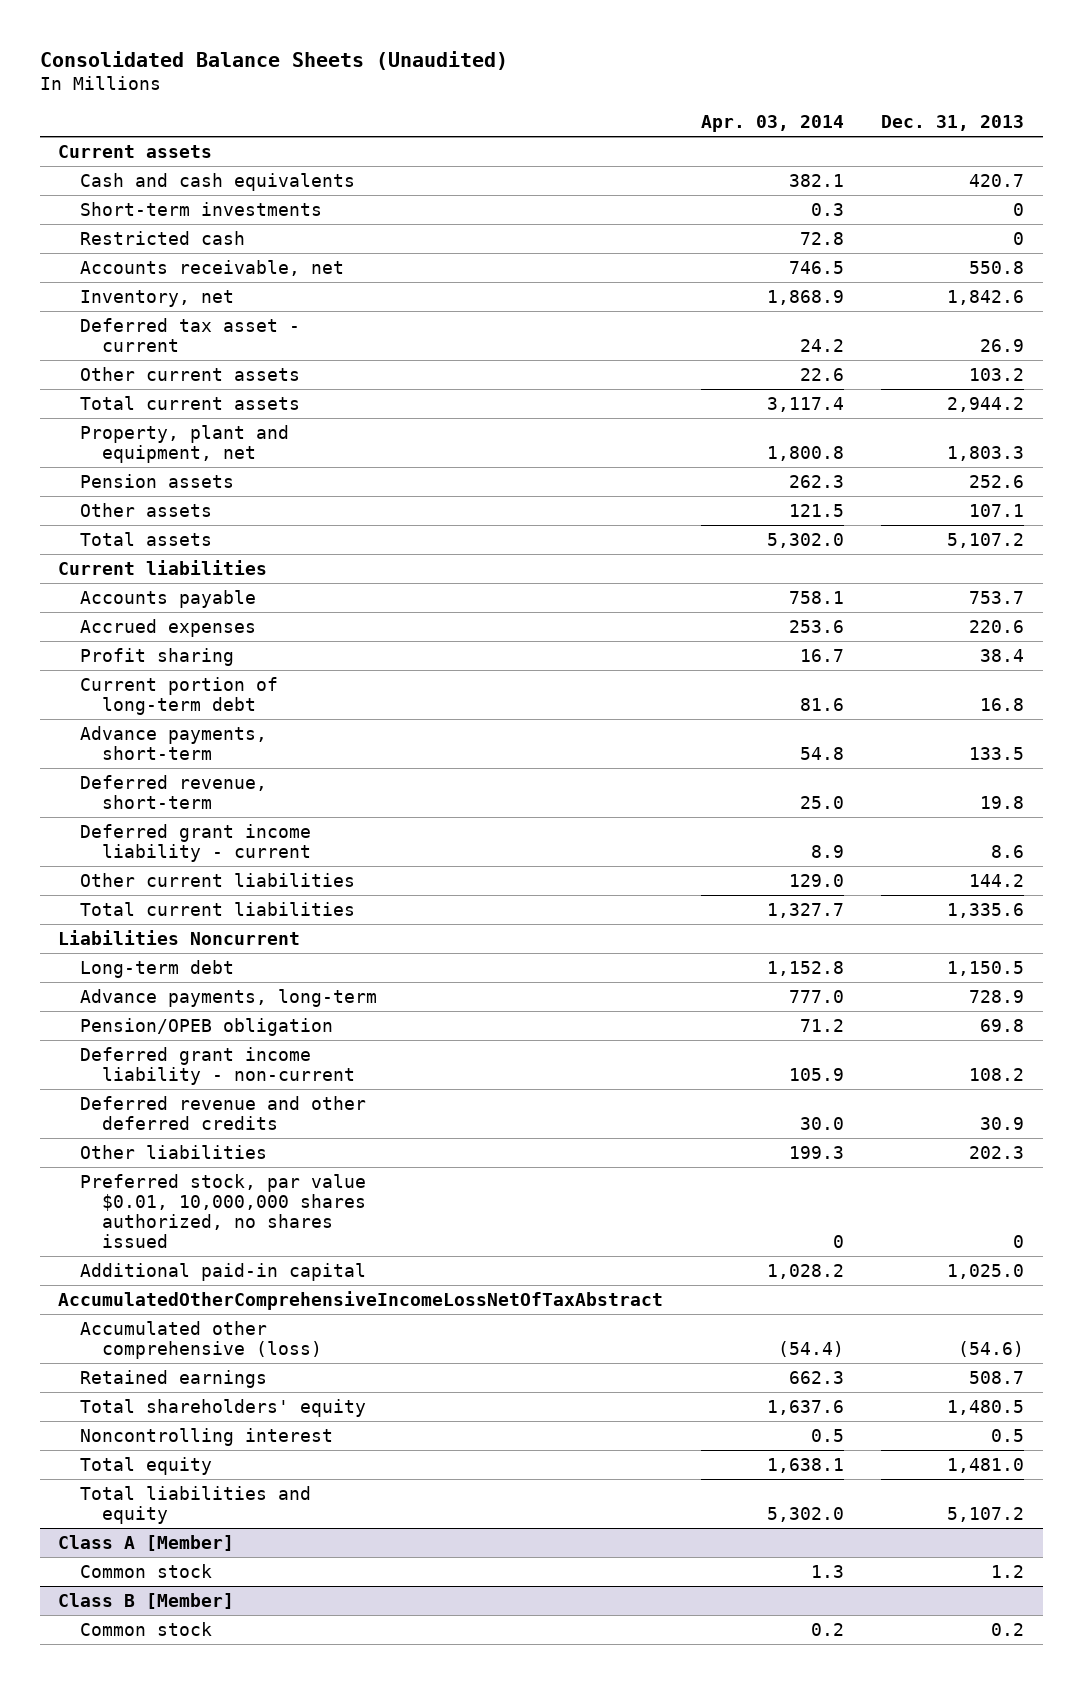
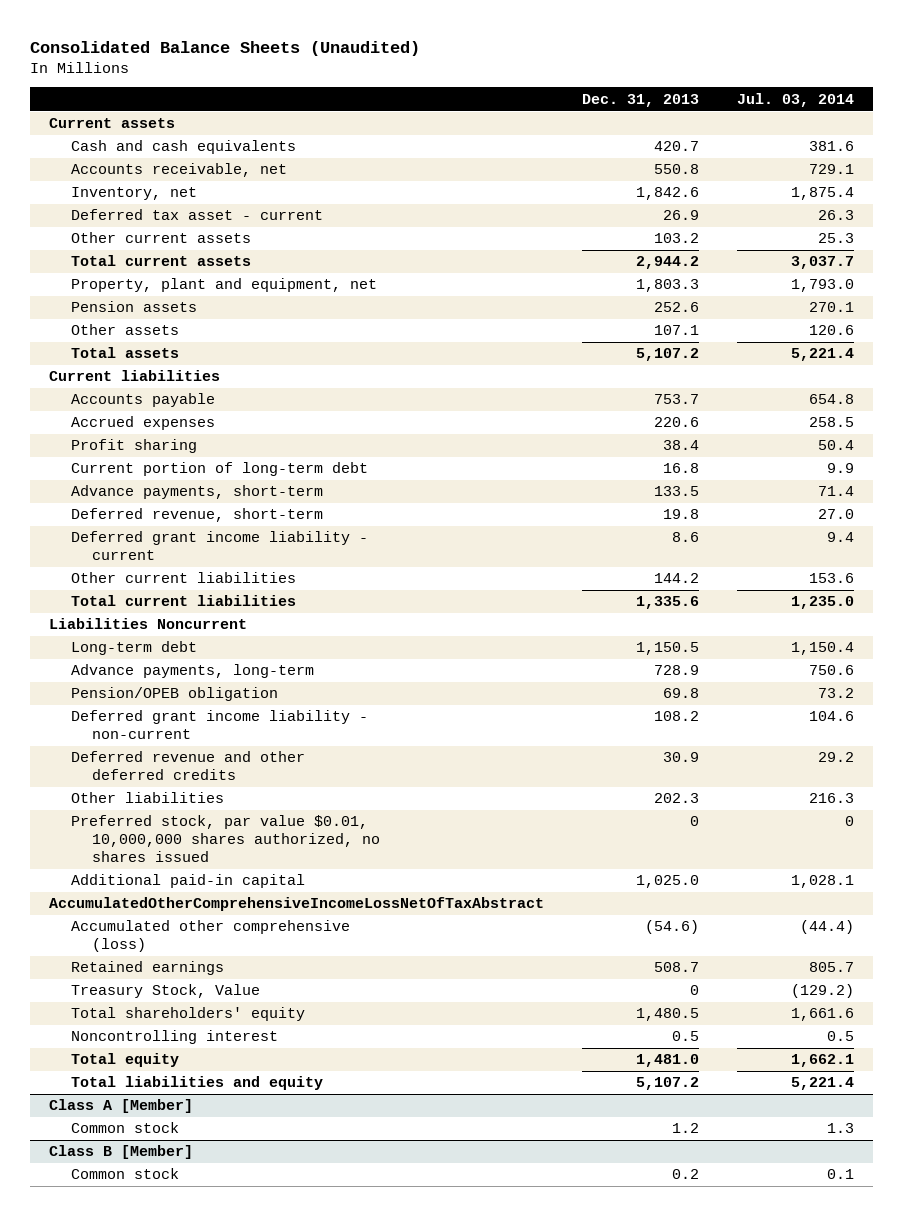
[700,115,844,133] Apr. 03, 2014 -> none
none -> [737,92,855,107] Jul. 03, 2014
[80,201,323,216] Short-term investments -> none
[80,230,246,245] Restricted cash -> none
none -> [70,984,260,999] Treasury Stock, Value

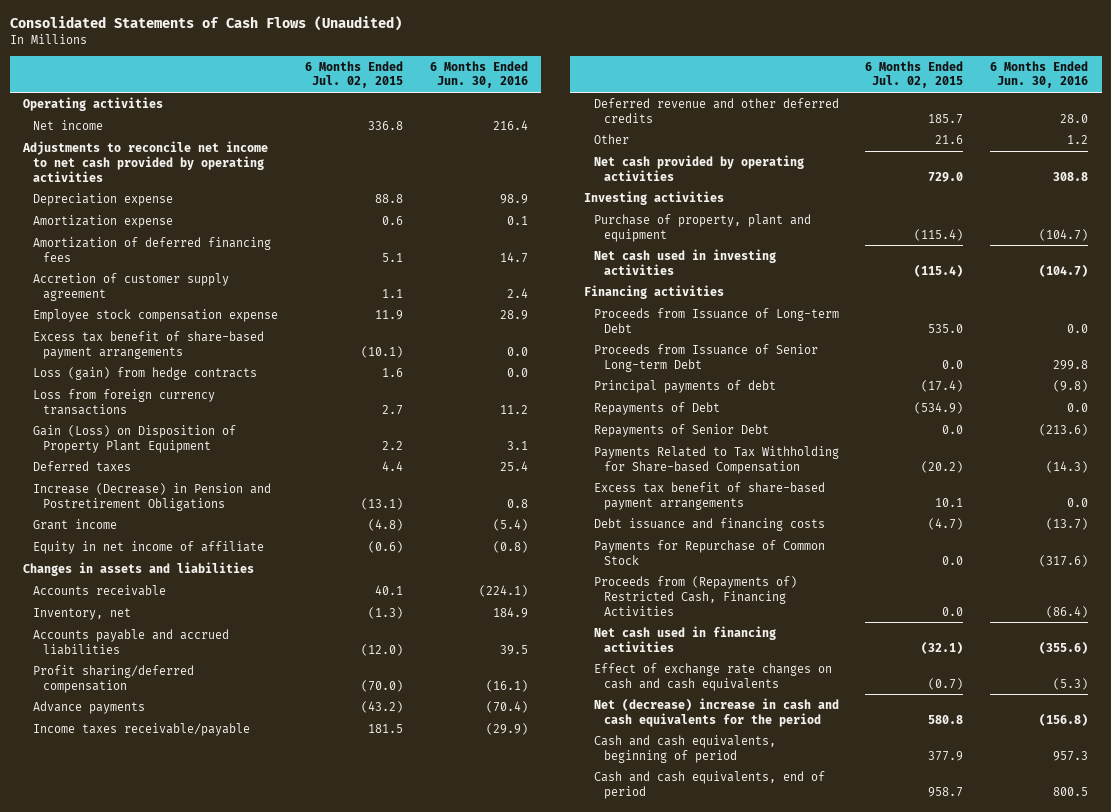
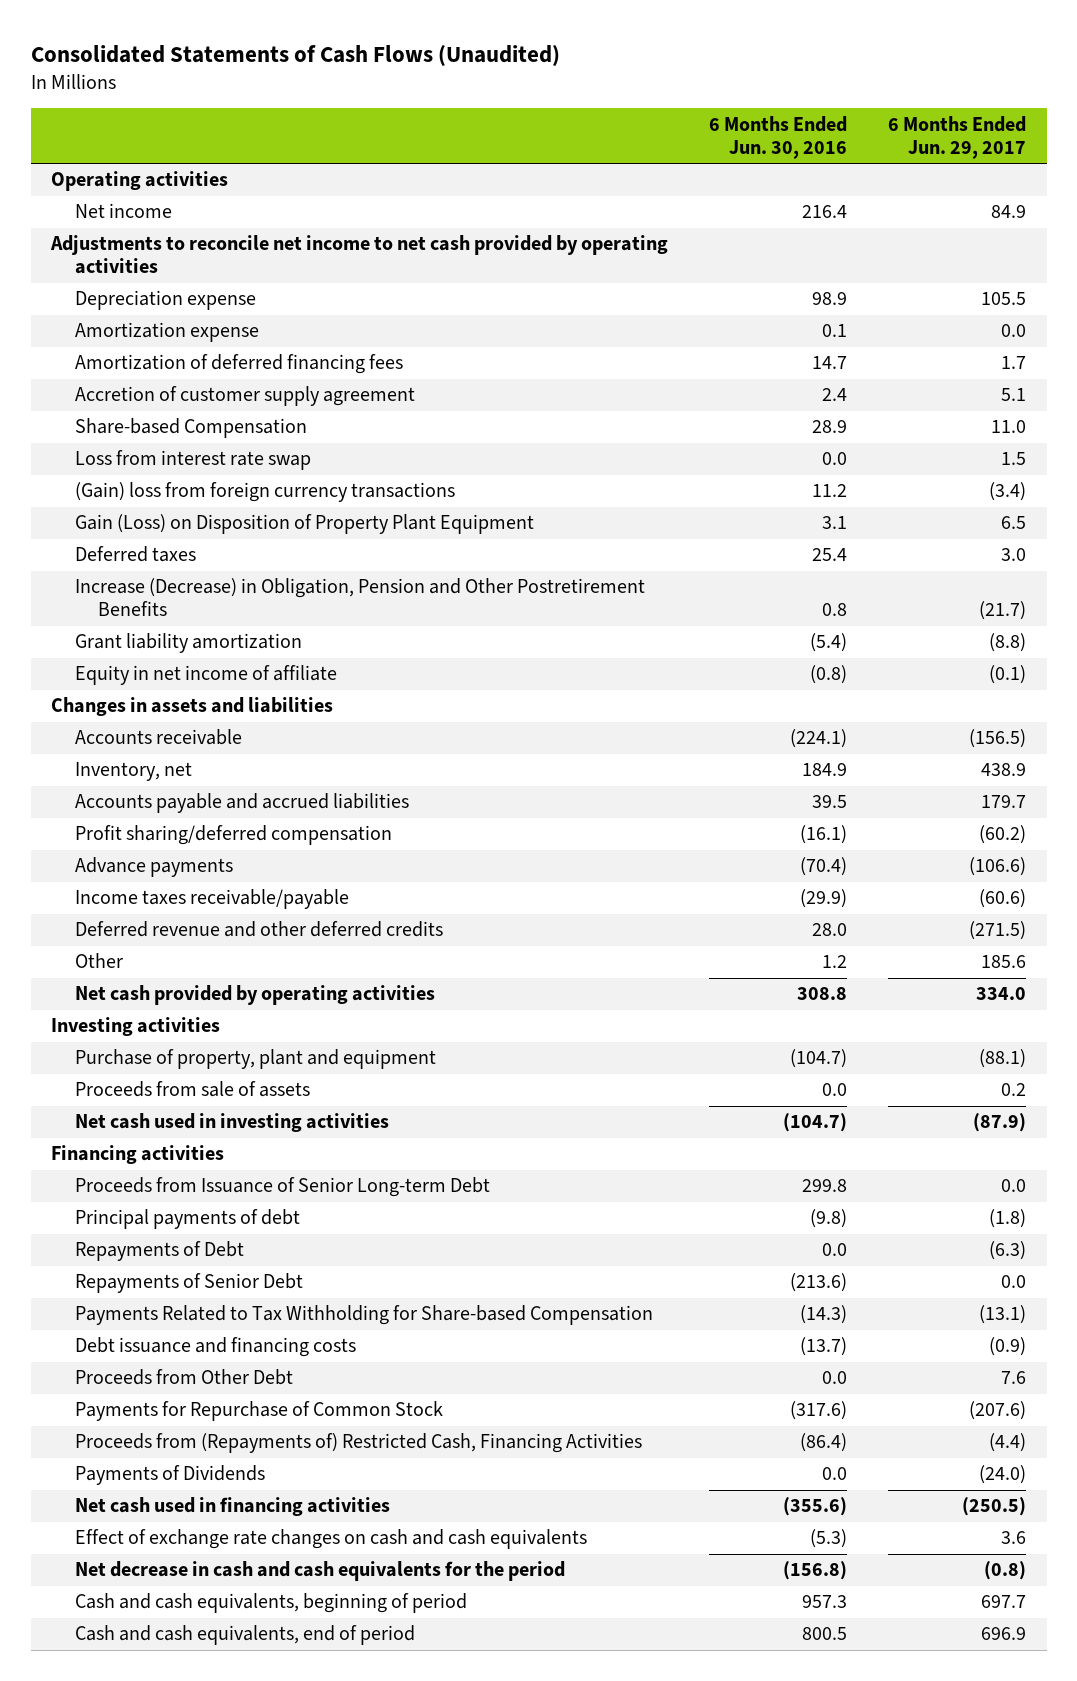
[304,60,403,89] 6 Months Ended Jul. 02, 2015 -> none
none -> [888,115,1027,159] 6 Months Ended Jun. 29, 2017
[33,366,258,380] Loss (gain) from hedge contracts -> none
[33,308,279,322] Employee stock compensation expense -> [74,418,307,439] Share-based Compensation
[33,330,265,359] Excess tax benefit of share-based payment arrangements -> [74,450,311,471] Loss from interest rate swap
[33,388,216,415] Loss from foreign currency transactions -> [74,482,455,503] (Gain) loss from foreign currency transactions
[33,482,272,511] Increase (Decrease) in Pension and Postretirement Obligations -> [74,578,645,617] Increase (Decrease) in Obligation, Pension and Other Postretirement Benefits
[33,518,118,530] Grant income -> [74,633,302,654] Grant liability amortization
none -> [74,1081,310,1098] Proceeds from sale of assets
[593,307,839,333] Proceeds from Issuance of Long-term Debt -> none
[593,481,825,510] Excess tax benefit of share-based payment arrangements -> none
none -> [74,1369,293,1386] Proceeds from Other Debt
none -> [74,1465,265,1486] Payments of Dividends
[593,697,839,727] Net (decrease) increase in cash and cash equivalents for the period -> [74,1561,565,1582] Net decrease in cash and cash equivalents for the period

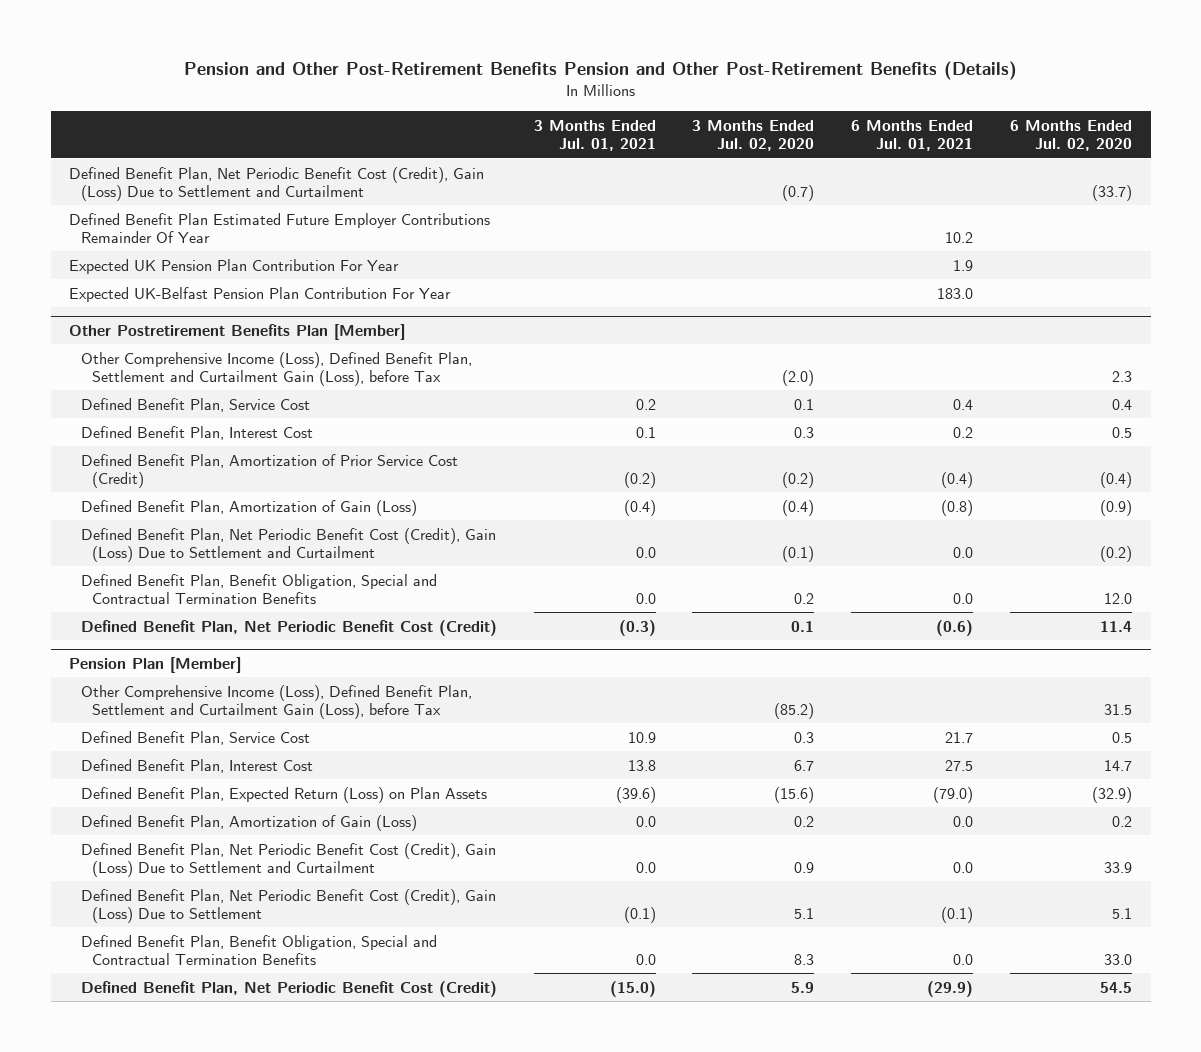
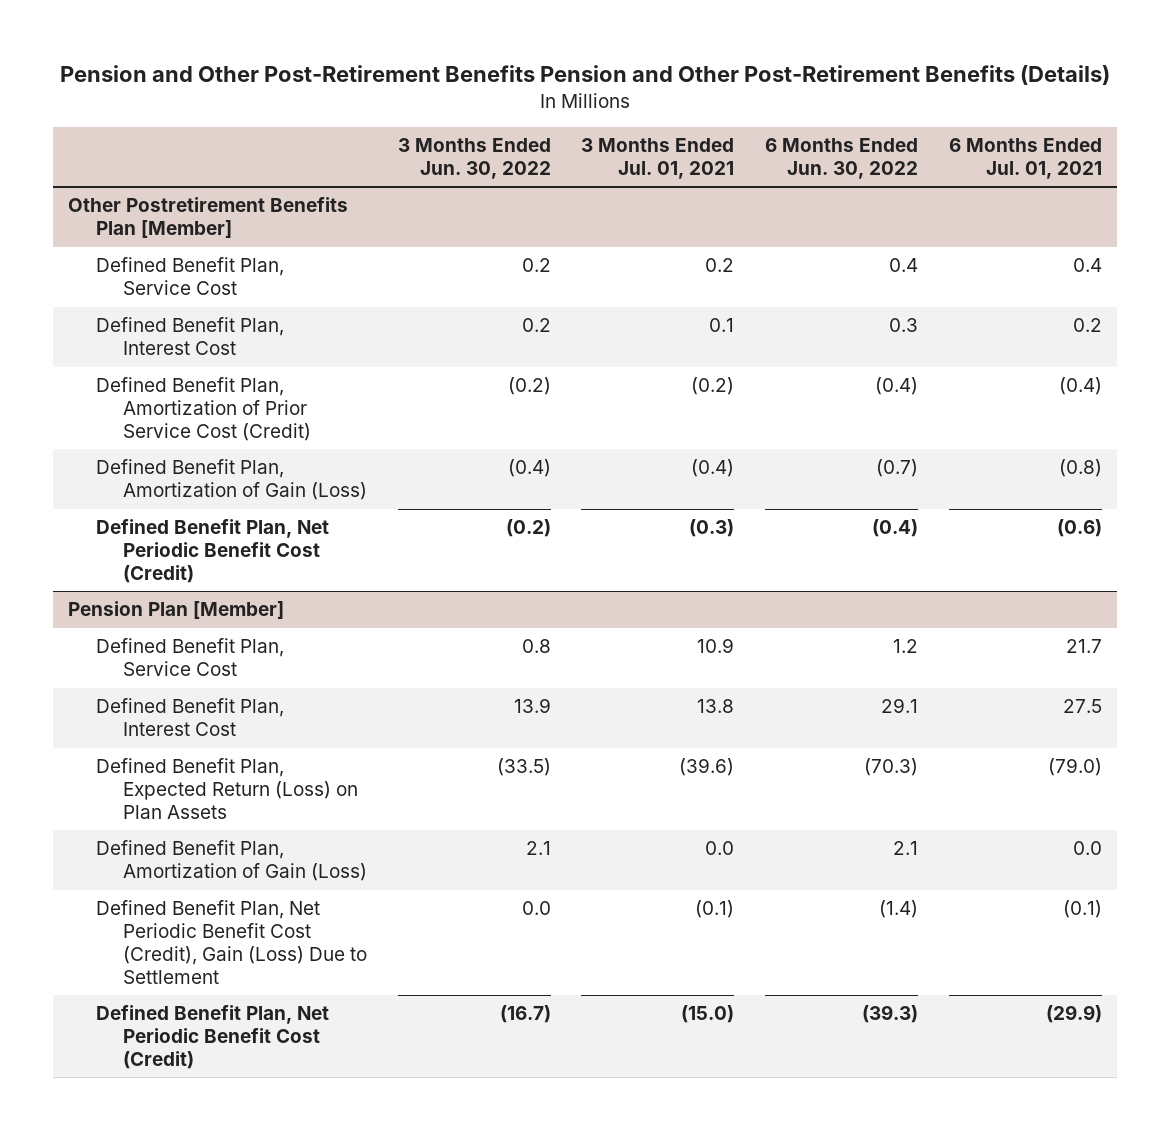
[692,119,815,151] 3 Months Ended Jul. 02, 2020 -> none
[1010,119,1133,151] 6 Months Ended Jul. 02, 2020 -> none
none -> [397,138,551,179] 3 Months Ended Jun. 30, 2022
none -> [764,138,918,179] 6 Months Ended Jun. 30, 2022
[69,166,485,201] Defined Benefit Plan, Net Periodic Benefit Cost (Credit), Gain (Loss) Due to Settlement and Curtailment -> none
[69,212,491,243] Defined Benefit Plan Estimated Future Employer Contributions Remainder Of Year -> none
[69,258,400,274] Expected UK Pension Plan Contribution For Year -> none
[69,286,452,302] Expected UK-Belfast Pension Plan Contribution For Year -> none
[80,351,472,386] Other Comprehensive Income (Loss), Defined Benefit Plan, Settlement and Curtailment Gain (Loss), before Tax -> none
[80,527,496,562] Defined Benefit Plan, Net Periodic Benefit Cost (Credit), Gain (Loss) Due to Settlement and Curtailment -> none
[80,573,437,604] Defined Benefit Plan, Benefit Obligation, Special and Contractual Termination Benefits -> none
[80,684,472,719] Other Comprehensive Income (Loss), Defined Benefit Plan, Settlement and Curtailment Gain (Loss), before Tax -> none
[80,842,496,877] Defined Benefit Plan, Net Periodic Benefit Cost (Credit), Gain (Loss) Due to Settlement and Curtailment -> none
[80,934,437,965] Defined Benefit Plan, Benefit Obligation, Special and Contractual Termination Benefits -> none

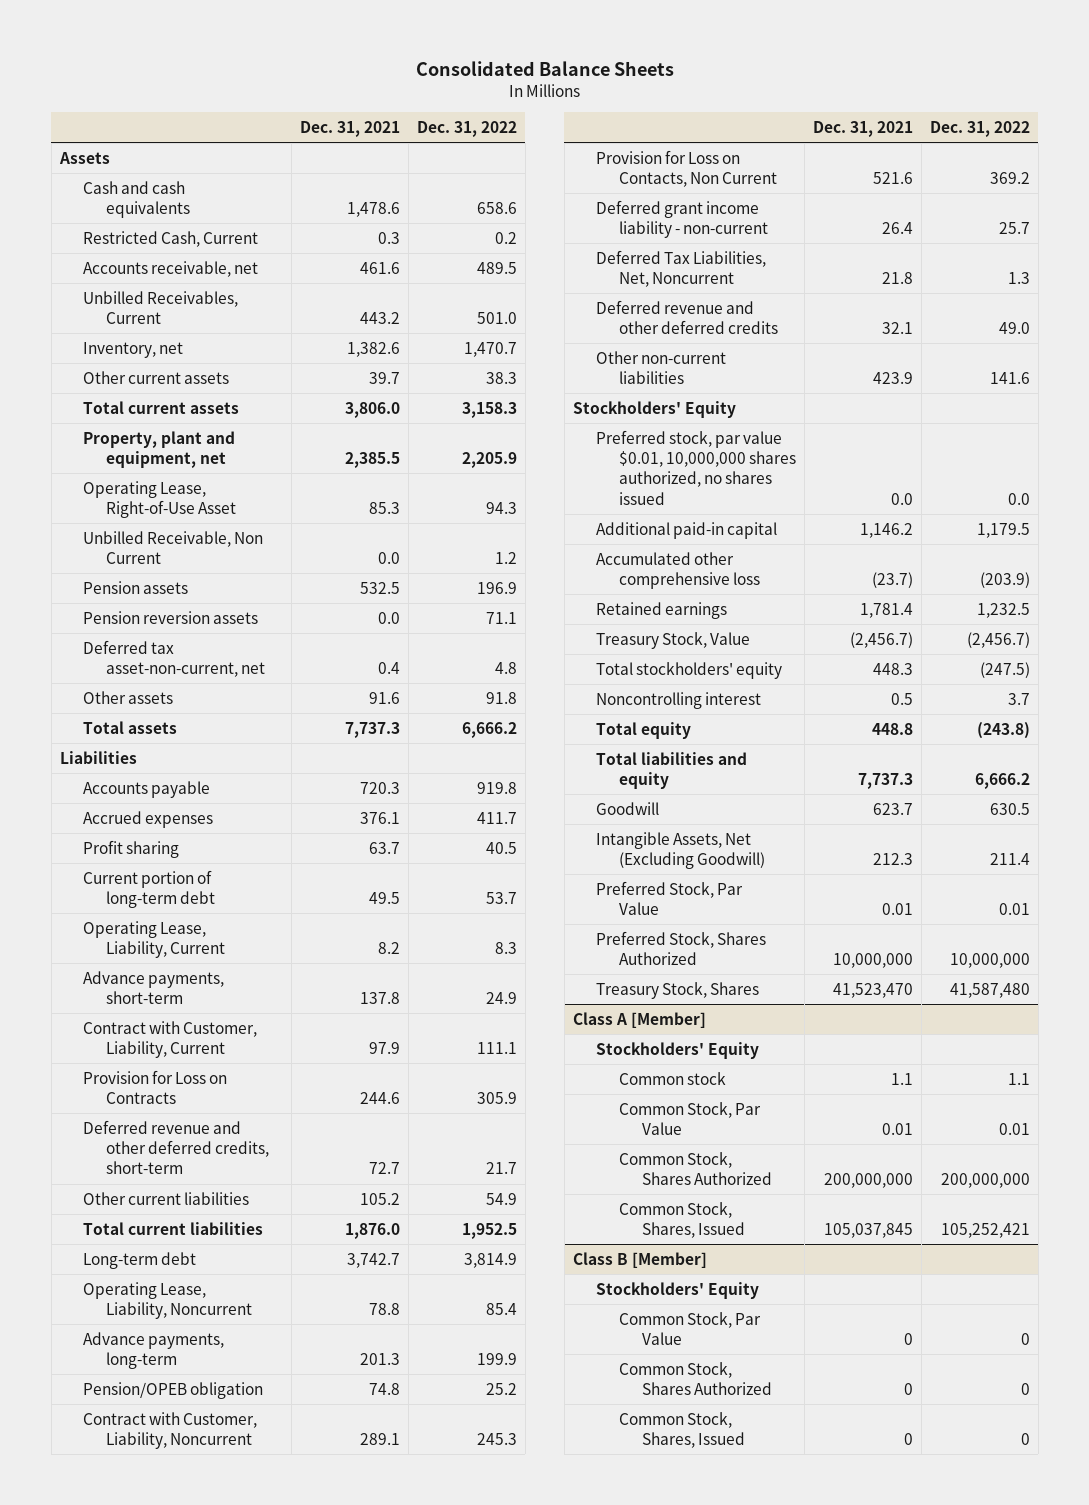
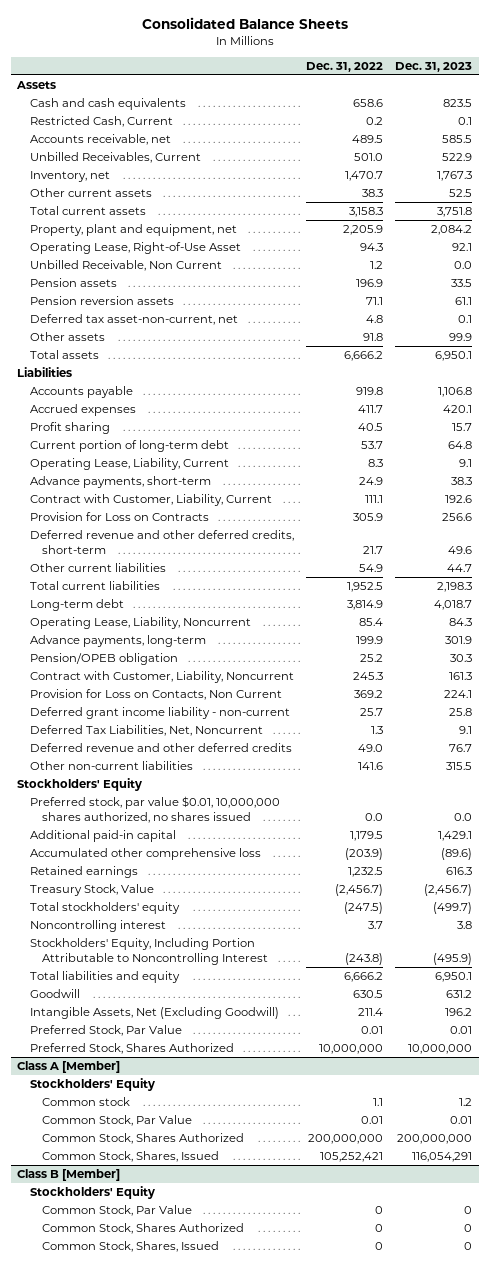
[299,121,400,138] Dec. 31, 2021 -> none
none -> [395,61,473,72] Dec. 31, 2023
[595,721,691,739] Total equity -> [29,938,269,965] Stockholders' Equity, Including Portion Attributable to Noncontrolling Interest
[595,981,759,999] Treasury Stock, Shares -> none

